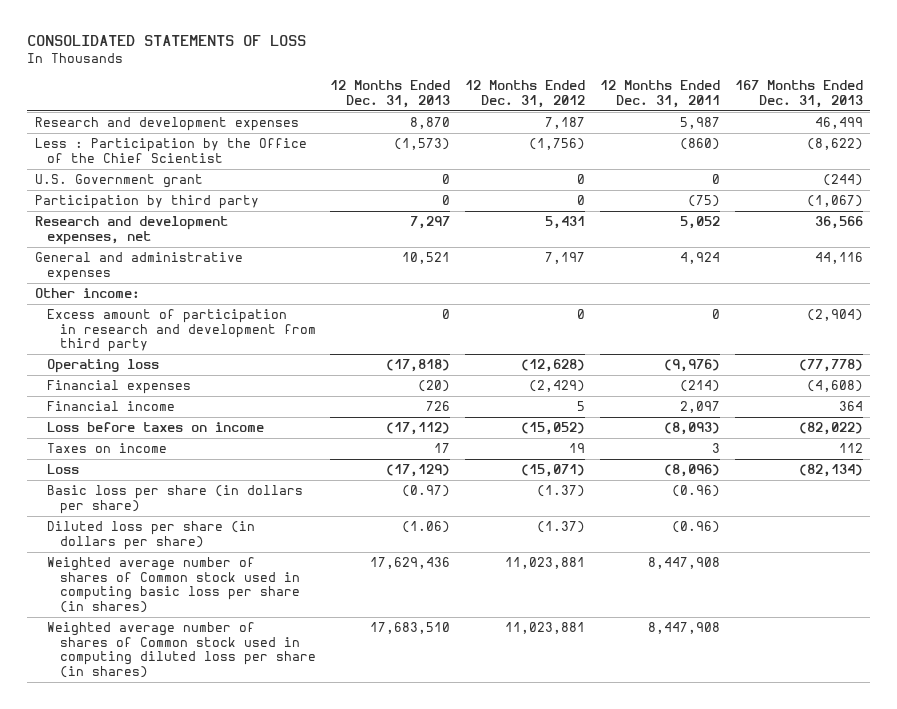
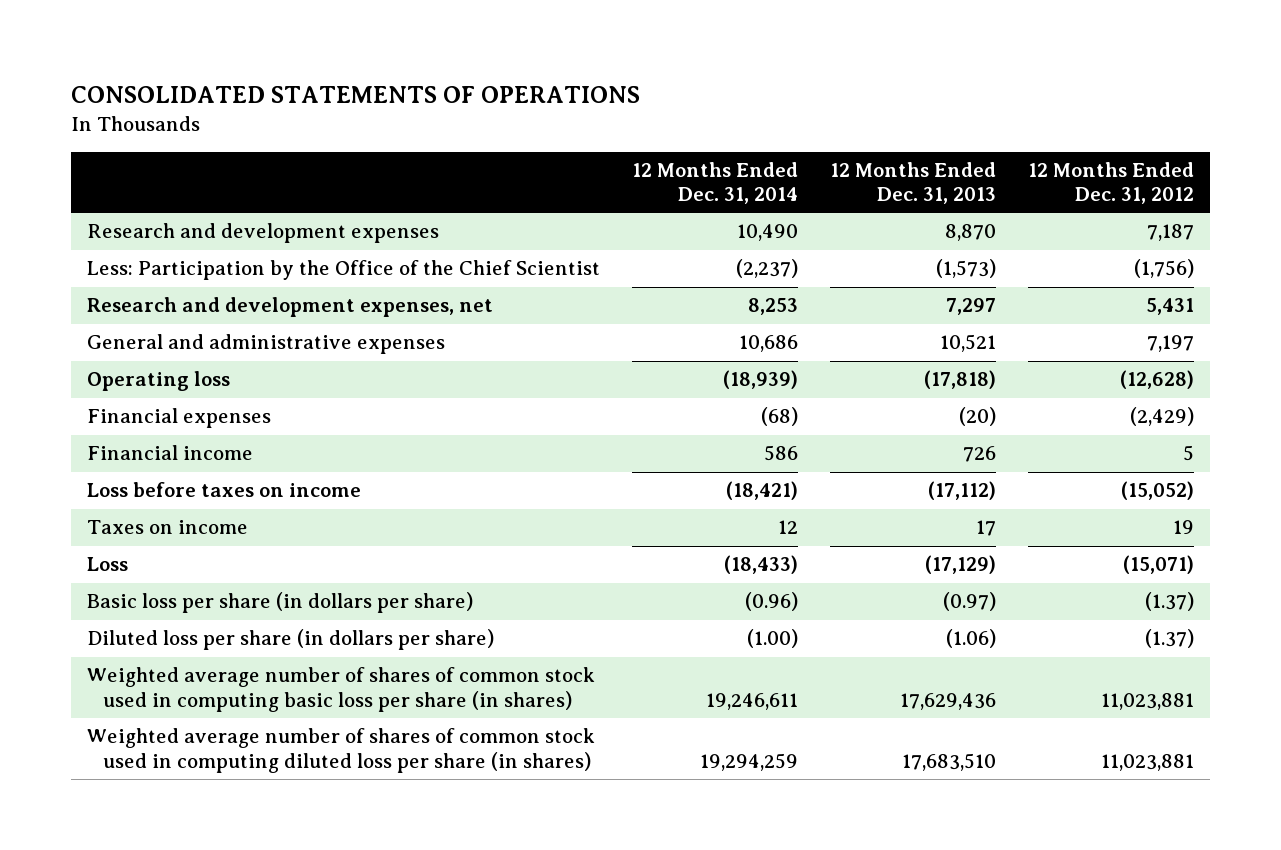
[27,35,307,47] CONSOLIDATED STATEMENTS OF LOSS -> [70,85,640,103] CONSOLIDATED STATEMENTS OF OPERATIONS
[600,80,721,108] 12 Months Ended Dec. 31, 2011 -> none
[734,80,863,108] 167 Months Ended Dec. 31, 2013 -> none
none -> [631,162,798,205] 12 Months Ended Dec. 31, 2014
[34,174,203,189] U.S. Government grant -> none
[34,195,259,210] Participation by third party -> none
[34,138,307,163] Less : Participation by the Office of the Chief Scientist -> [86,260,600,281] Less: Participation by the Office of the Chief Scientist
[34,288,140,299] Other income: -> none
[47,309,316,353] Excess amount of participation in research and development from third party -> none
[47,557,300,614] Weighted average number of shares of Common stock used in computing basic loss per share (in shares) -> [86,667,595,712] Weighted average number of shares of common stock used in computing basic loss per share (in shares)
[47,622,316,679] Weighted average number of shares of Common stock used in computing diluted loss per share (in shares) -> [86,728,595,773] Weighted average number of shares of common stock used in computing diluted loss per share (in shares)

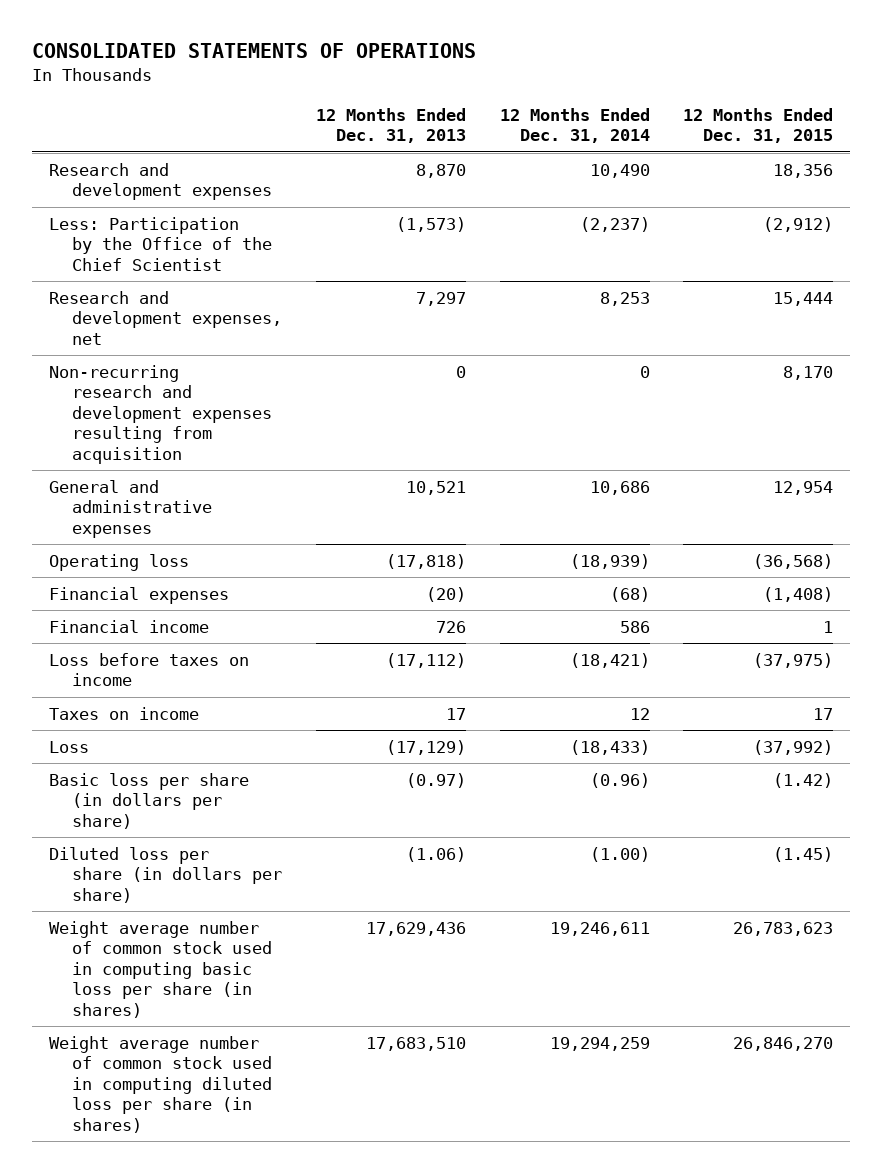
[1027,162,1194,205] 12 Months Ended Dec. 31, 2012 -> none
none -> [683,107,834,144] 12 Months Ended Dec. 31, 2015
none -> [48,364,272,464] Non-recurring research and development expenses resulting from acquisition
[86,667,595,712] Weighted average number of shares of common stock used in computing basic loss per share (in shares) -> [48,920,272,1018] Weight average number of common stock used in computing basic loss per share (in shares)
[86,728,595,773] Weighted average number of shares of common stock used in computing diluted loss per share (in shares) -> [48,1035,272,1133] Weight average number of common stock used in computing diluted loss per share (in shares)

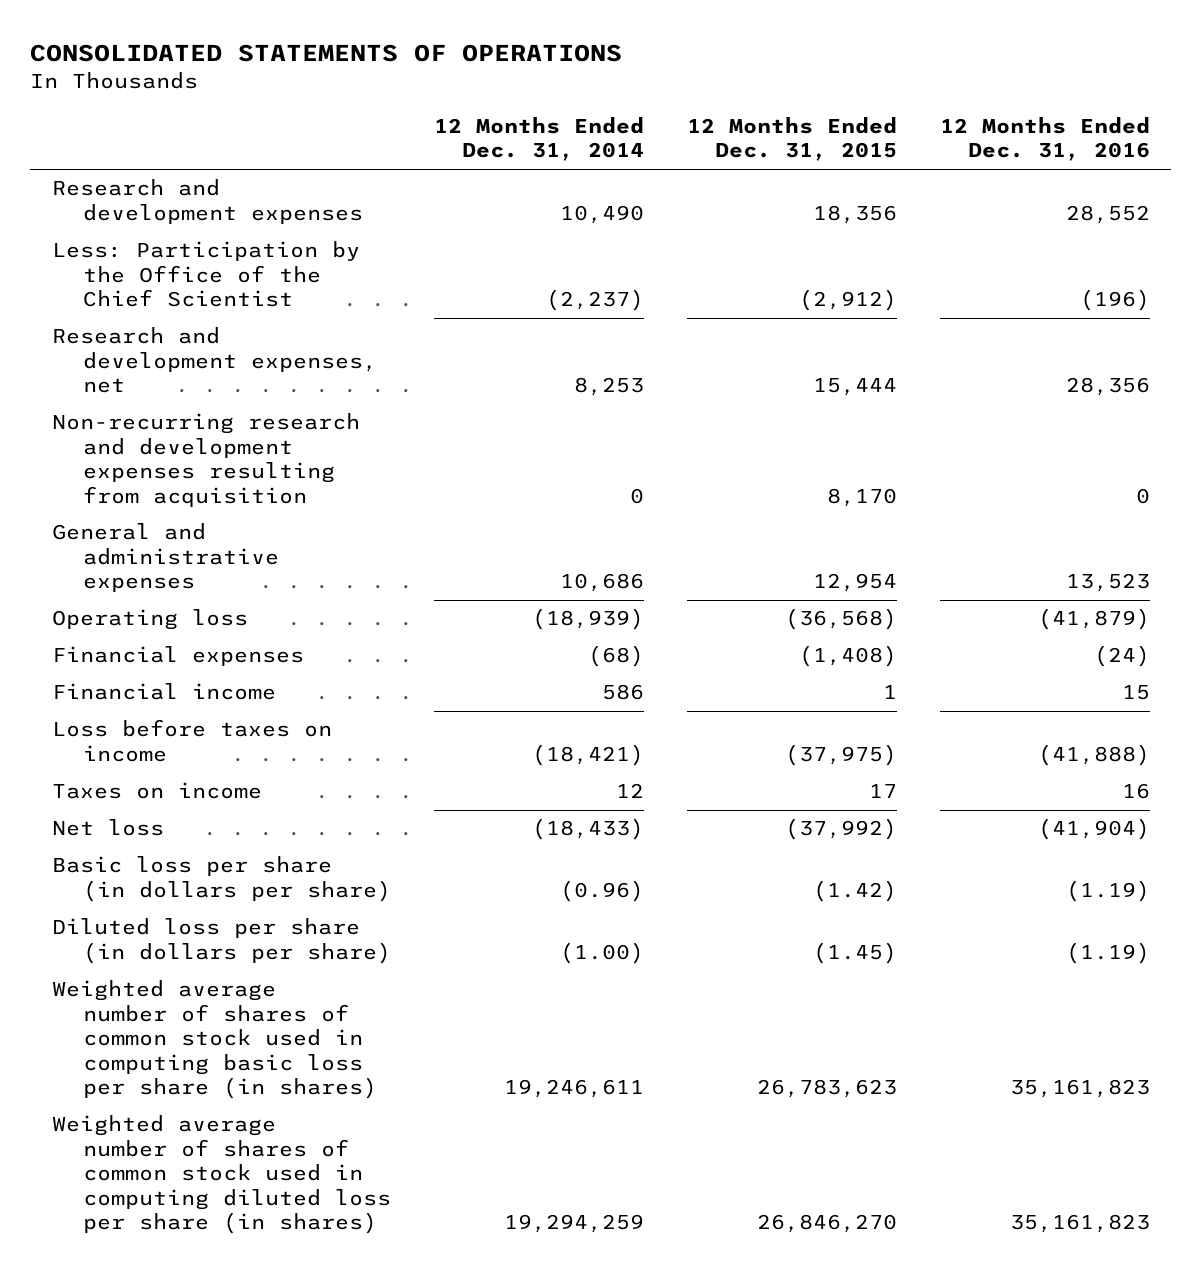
[315,107,466,144] 12 Months Ended Dec. 31, 2013 -> none
none -> [939,116,1150,162] 12 Months Ended Dec. 31, 2016
[48,740,89,753] Loss -> [51,819,164,837] Net loss
[48,920,272,1018] Weight average number of common stock used in computing basic loss per share (in shares) -> [51,980,378,1100] Weighted average number of shares of common stock used in computing basic loss per share (in shares)
[48,1035,272,1133] Weight average number of common stock used in computing diluted loss per share (in shares) -> [51,1115,392,1235] Weighted average number of shares of common stock used in computing diluted loss per share (in shares)

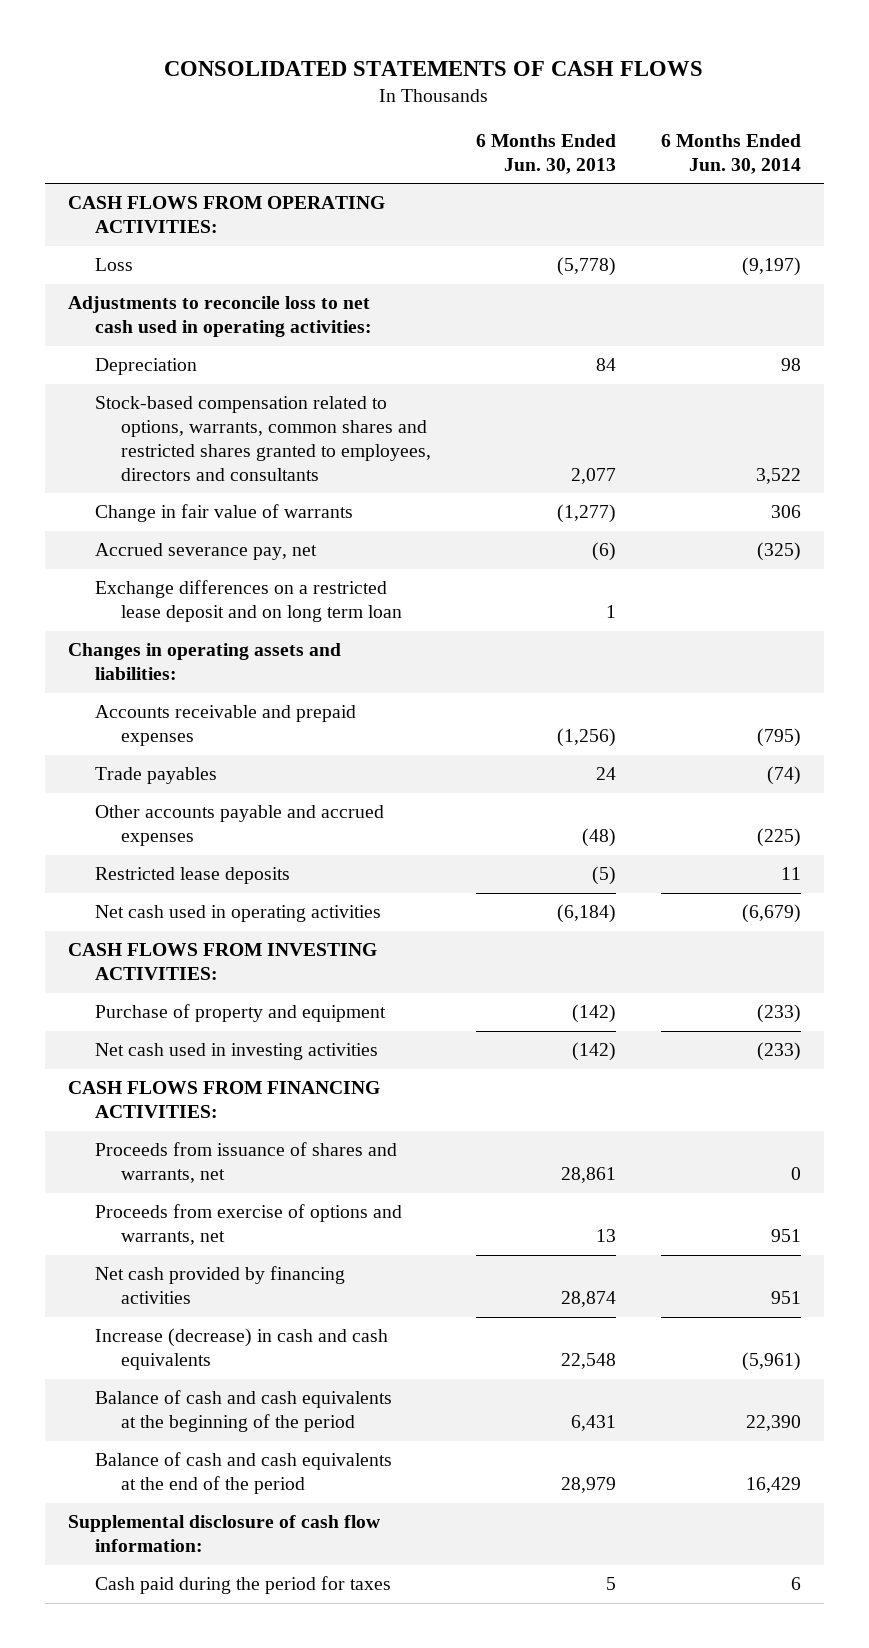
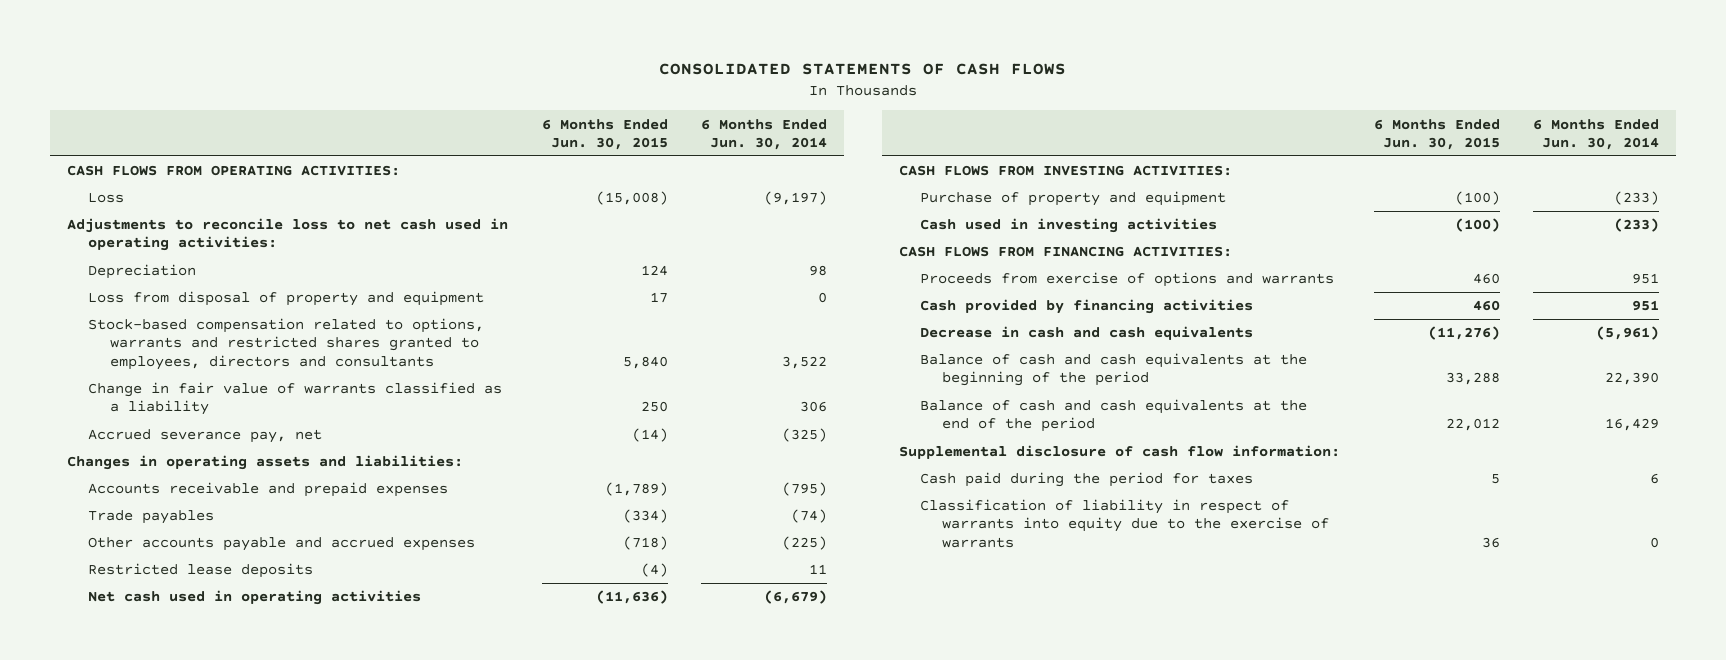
[476,134,617,174] 6 Months Ended Jun. 30, 2013 -> none
none -> [541,118,668,150] 6 Months Ended Jun. 30, 2015
none -> [88,291,485,307] Loss from disposal of property and equipment
[94,396,432,481] Stock-based compensation related to options, warrants, common shares and restricted shares granted to employees, directors and consultants -> [88,318,485,370] Stock-based compensation related to options, warrants and restricted shares granted to employees, directors and consultants
[94,504,353,523] Change in fair value of warrants -> [88,382,503,416] Change in fair value of warrants classified as a liability
[94,580,403,623] Exchange differences on a restricted lease deposit and on long term loan -> none
[94,1043,378,1061] Net cash used in investing activities -> [920,218,1218,234] Cash used in investing activities
[94,1142,397,1184] Proceeds from issuance of shares and warrants, net -> none
[94,1204,402,1246] Proceeds from exercise of options and warrants, net -> [920,272,1335,288] Proceeds from exercise of options and warrants
[94,1266,345,1305] Net cash provided by financing activities -> [920,299,1254,315] Cash provided by financing activities
[94,1328,388,1371] Increase (decrease) in cash and cash equivalents -> [920,326,1254,341] Decrease in cash and cash equivalents
none -> [920,499,1329,548] Classification of liability in respect of warrants into equity due to the exercise of warrants

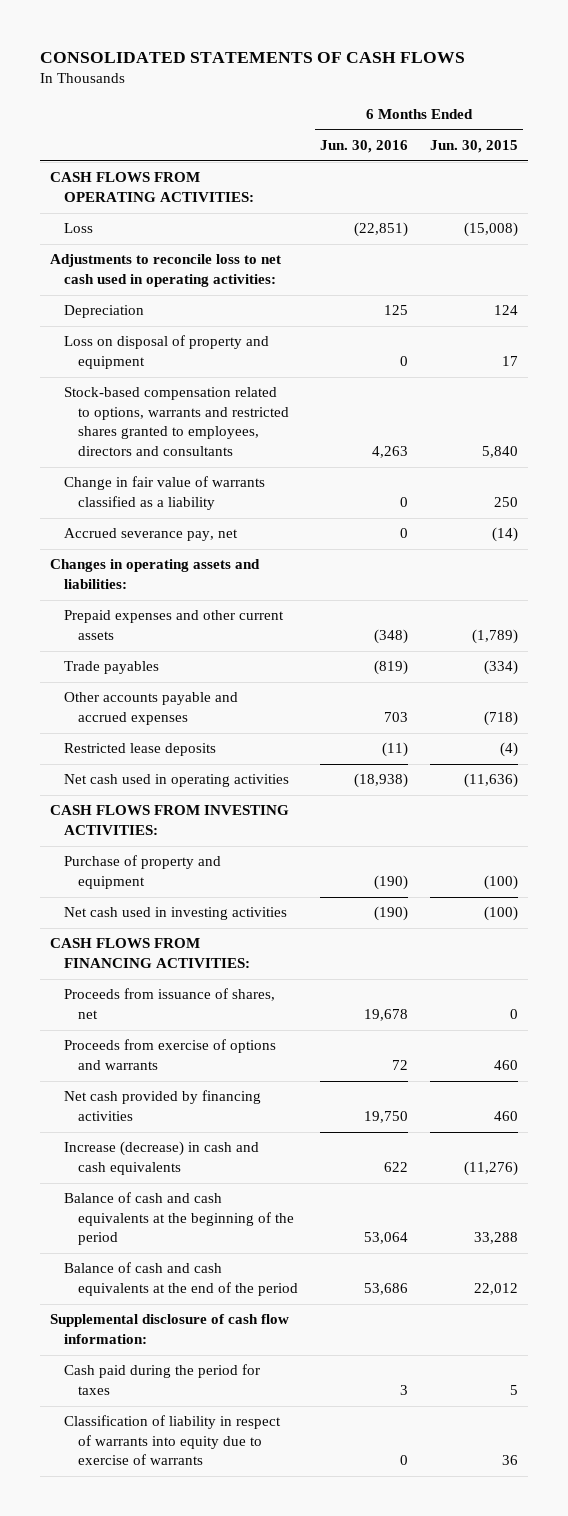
[701,118,828,150] 6 Months Ended Jun. 30, 2014 -> none
none -> [320,140,409,154] Jun. 30, 2016
[88,291,485,307] Loss from disposal of property and equipment -> [64,335,270,369] Loss on disposal of property and equipment
[88,482,449,498] Accounts receivable and prepaid expenses -> [64,610,285,640] Prepaid expenses and other current assets
[920,218,1218,234] Cash used in investing activities -> [64,907,288,921] Net cash used in investing activities
none -> [64,988,276,1019] Proceeds from issuance of shares, net
[920,299,1254,315] Cash provided by financing activities -> [64,1090,262,1121] Net cash provided by financing activities
[920,326,1254,341] Decrease in cash and cash equivalents -> [64,1141,260,1175] Increase (decrease) in cash and cash equivalents
[920,499,1329,548] Classification of liability in respect of warrants into equity due to the exercise of warrants -> [64,1415,282,1466] Classification of liability in respect of warrants into equity due to exercise of warrants

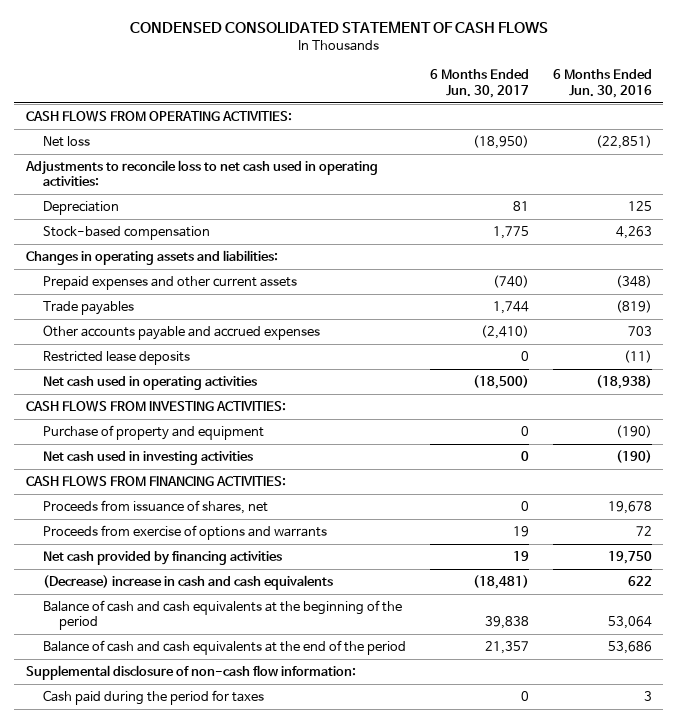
[39,51,465,63] CONSOLIDATED STATEMENTS OF CASH FLOWS -> [129,21,548,34] CONDENSED CONSOLIDATED STATEMENT OF CASH FLOWS
[429,140,518,154] Jun. 30, 2015 -> none
none -> [429,69,529,98] 6 Months Ended Jun. 30, 2017
[64,223,94,234] Loss -> [42,135,90,147] Net loss
[64,335,270,369] Loss on disposal of property and equipment -> none
[64,476,266,510] Change in fair value of warrants classified as a liability -> none
[64,528,239,542] Accrued severance pay, net -> none
[64,387,290,457] Stock-based compensation related to options, warrants and restricted shares granted to employees, directors and consultants -> [42,225,210,240] Stock-based compensation
[64,1141,260,1175] Increase (decrease) in cash and cash equivalents -> [42,574,333,590] (Decrease) increase in cash and cash equivalents
[50,1314,290,1344] Supplemental disclosure of cash flow information: -> [25,664,356,680] Supplemental disclosure of non-cash flow information:
[64,1415,282,1466] Classification of liability in respect of warrants into equity due to exercise of warrants -> none

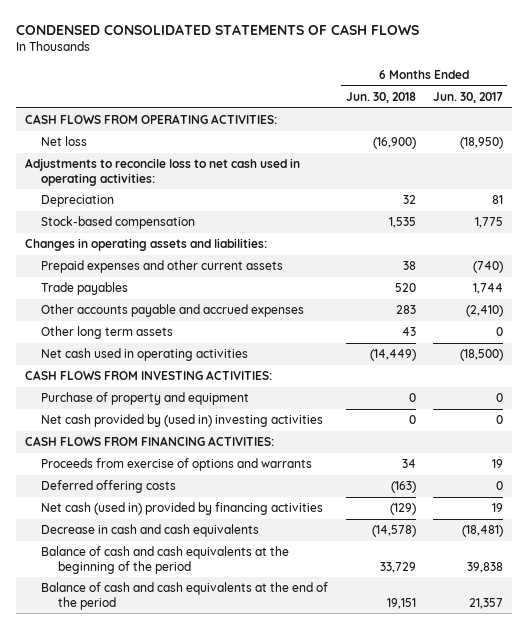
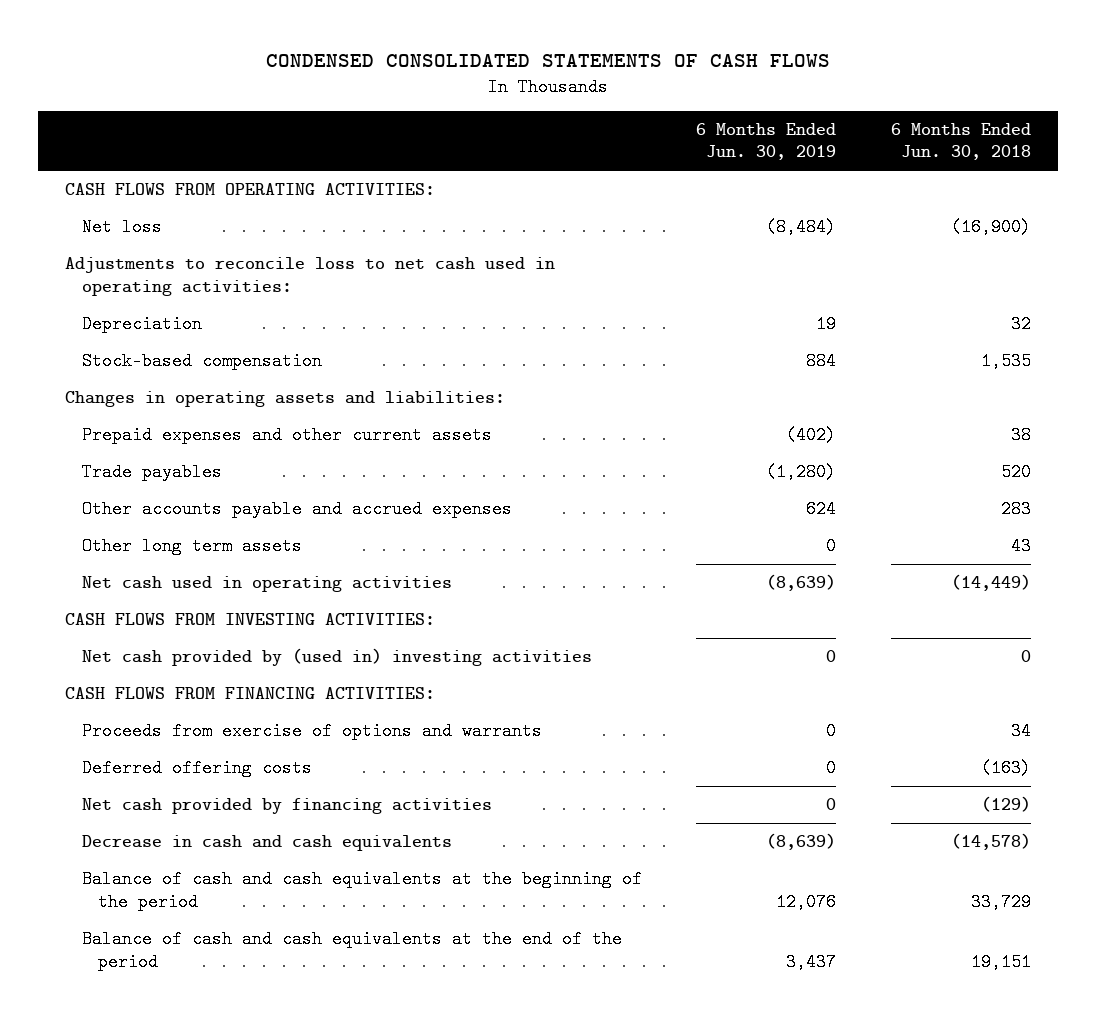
[432,91,503,103] Jun. 30, 2017 -> none
none -> [696,122,837,161] 6 Months Ended Jun. 30, 2019
[41,392,250,406] Purchase of property and equipment -> none
[41,502,324,516] Net cash (used in) provided by financing activities -> [81,798,492,815] Net cash provided by financing activities

